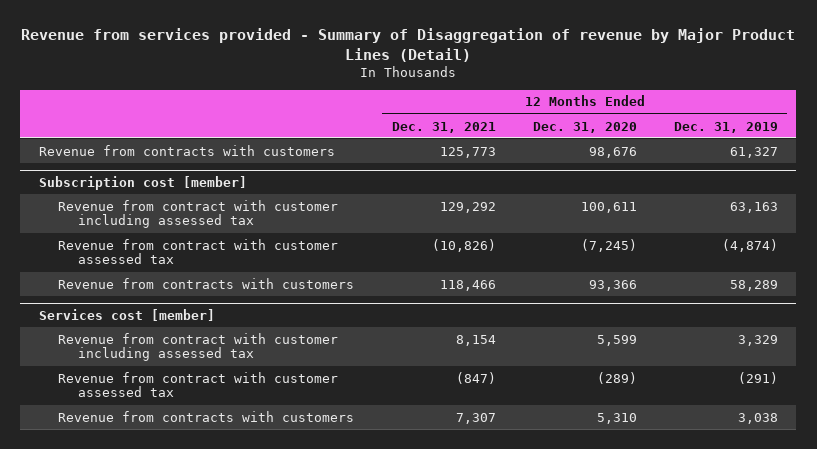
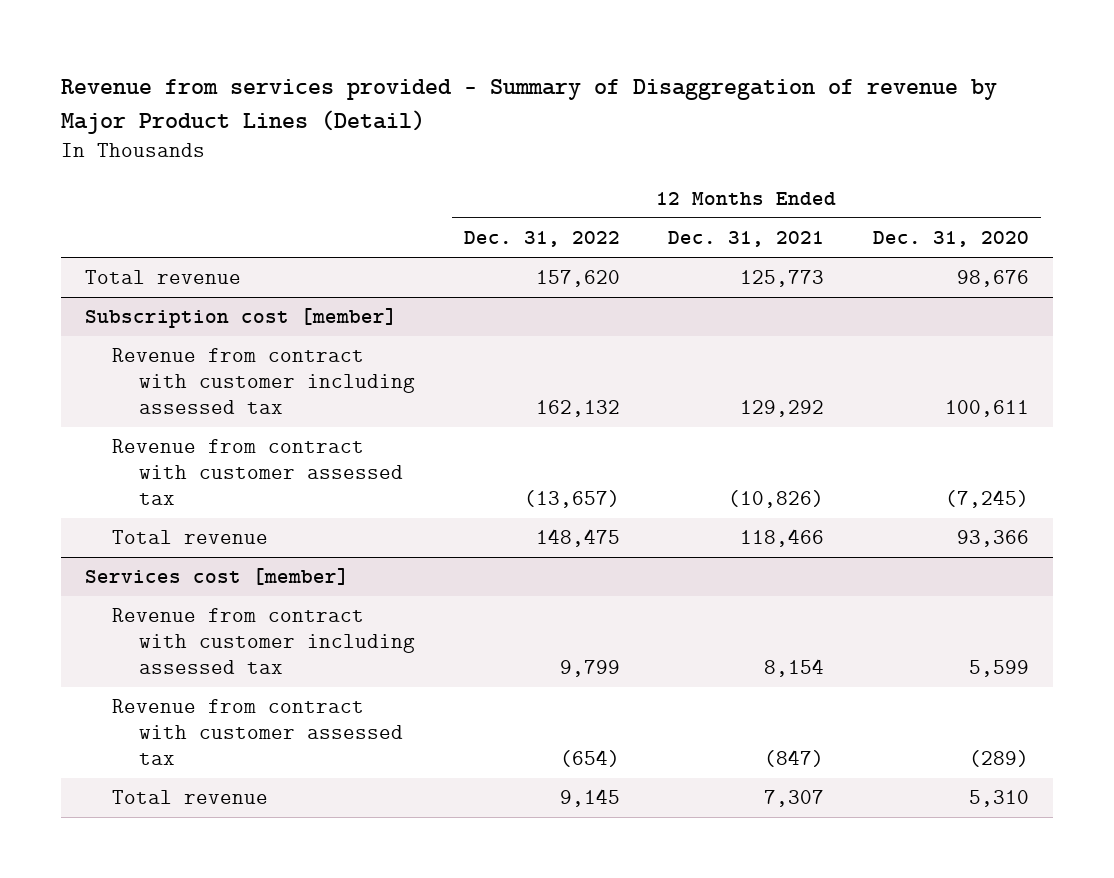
[673,121,778,133] Dec. 31, 2019 -> none
none -> [463,231,620,248] Dec. 31, 2022
[38,144,335,156] Revenue from contracts with customers -> [85,270,242,285] Total revenue
[58,277,355,289] Revenue from contracts with customers -> [112,530,269,545] Total revenue
[58,410,355,422] Revenue from contracts with customers -> [112,790,269,805] Total revenue

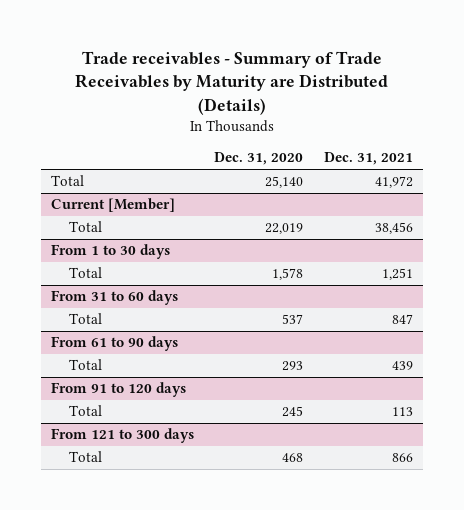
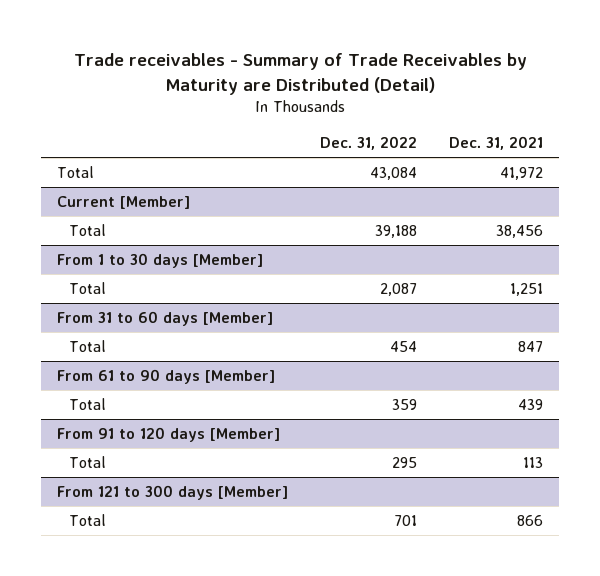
[74,50,388,115] Trade receivables - Summary of Trade Receivables by Maturity are Distributed (Details) -> [74,52,528,95] Trade receivables - Summary of Trade Receivables by Maturity are Distributed (Detail)
[214,152,304,166] Dec. 31, 2020 -> none
none -> [320,136,418,151] Dec. 31, 2022
[50,244,170,260] From 1 to 30 days -> [57,253,264,269] From 1 to 30 days [Member]
[50,290,178,306] From 31 to 60 days -> [57,311,274,327] From 31 to 60 days [Member]
[50,336,178,352] From 61 to 90 days -> [57,369,276,385] From 61 to 90 days [Member]
[50,382,186,398] From 91 to 120 days -> [57,427,281,443] From 91 to 120 days [Member]
[50,428,194,444] From 121 to 300 days -> [57,485,289,501] From 121 to 300 days [Member]

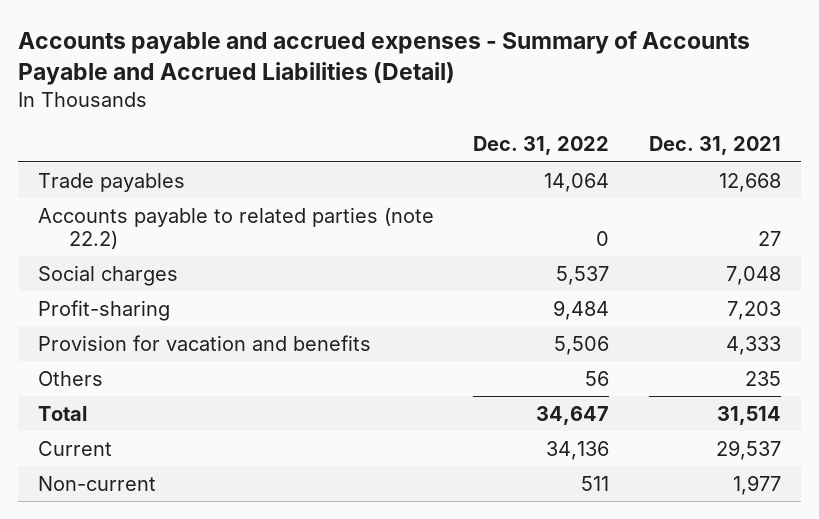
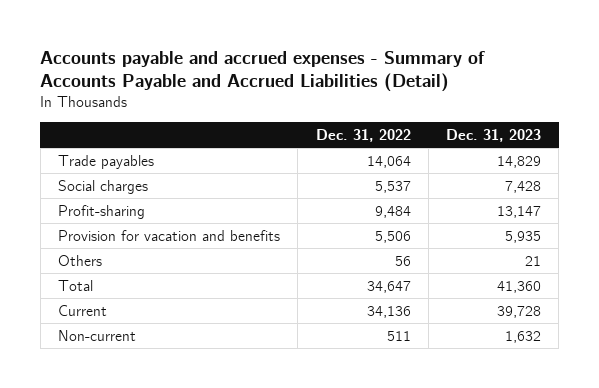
[648,136,781,156] Dec. 31, 2021 -> none
none -> [445,128,541,142] Dec. 31, 2023
[37,206,434,249] Accounts payable to related parties (note 22.2) -> none

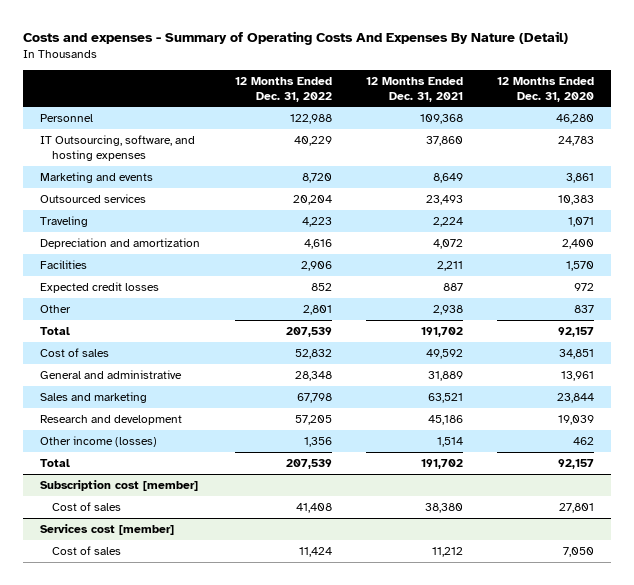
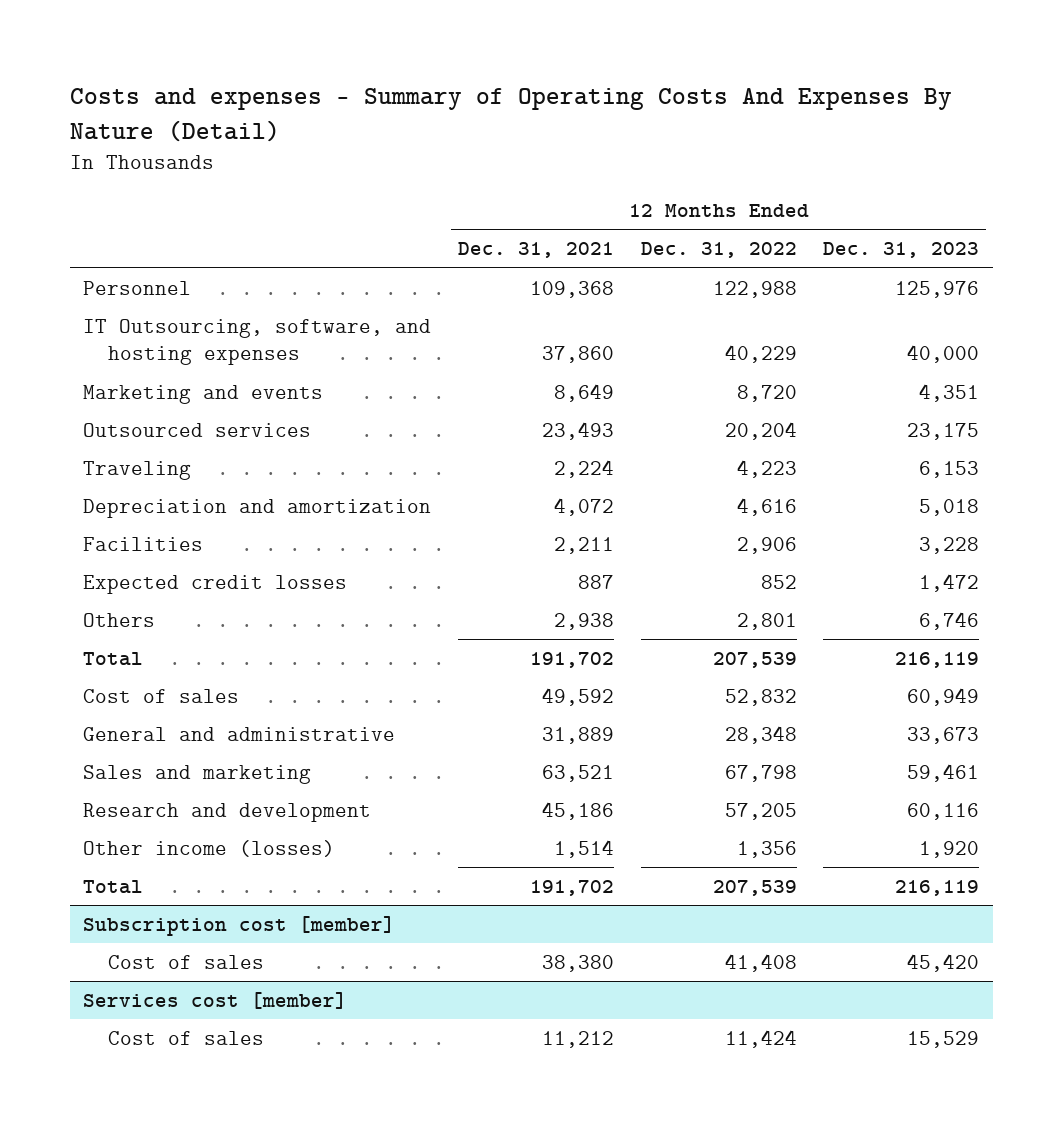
[496,76,594,102] 12 Months Ended Dec. 31, 2020 -> none
none -> [823,242,980,259] Dec. 31, 2023
[40,304,72,313] Other -> [83,612,156,627] Others

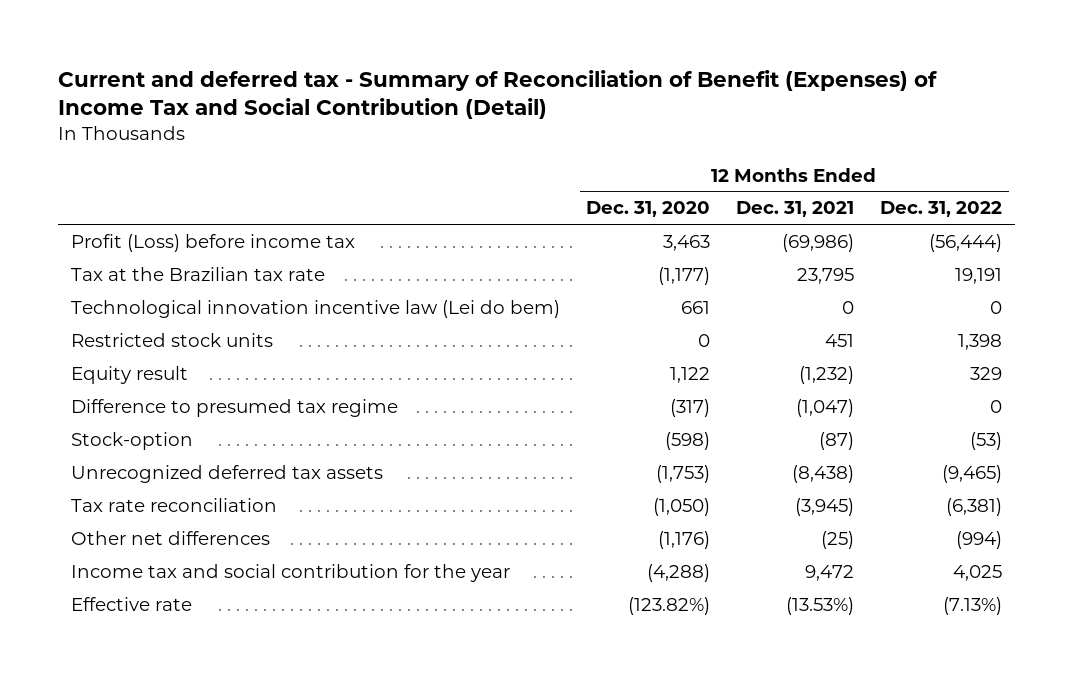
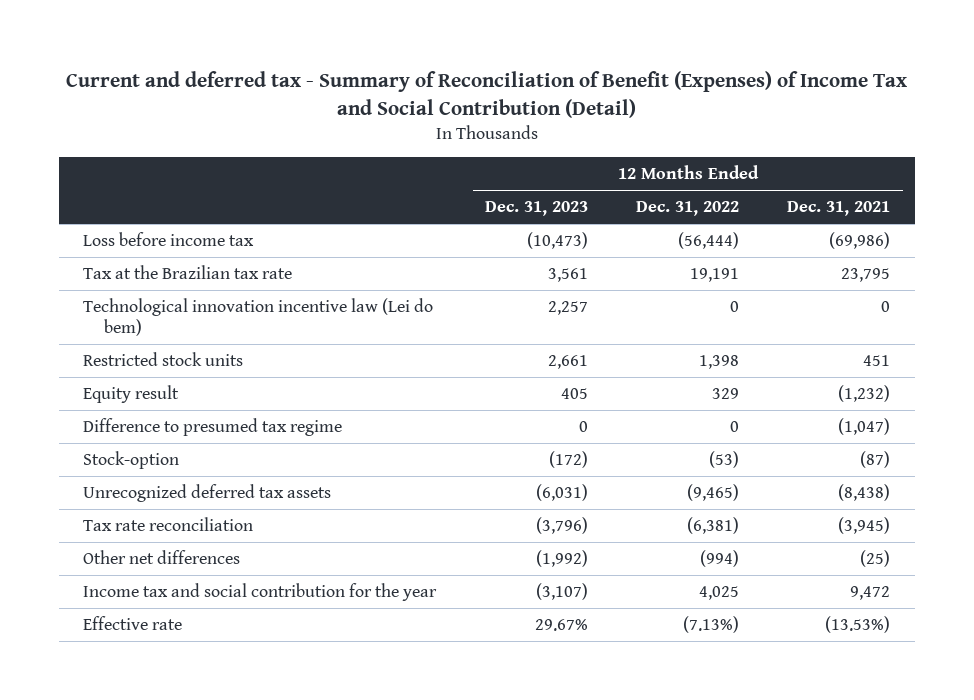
[586,201,711,218] Dec. 31, 2020 -> none
none -> [484,201,588,217] Dec. 31, 2023
[70,233,355,252] Profit (Loss) before income tax -> [83,232,255,247] Loss before income tax

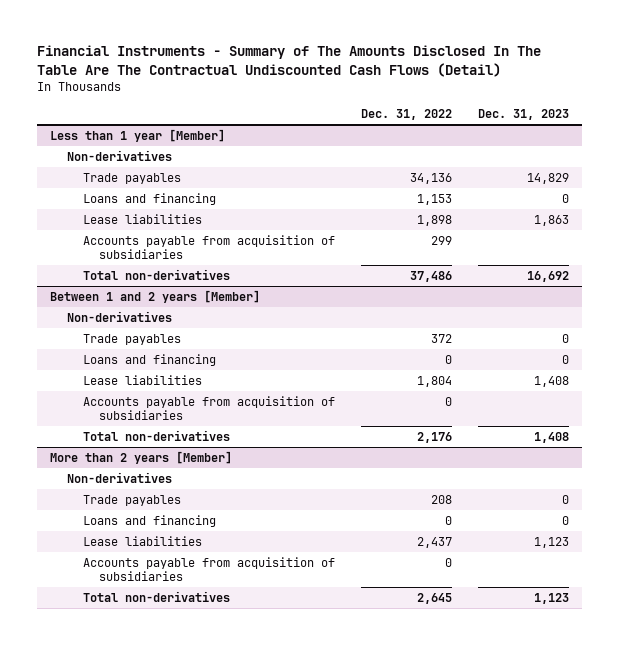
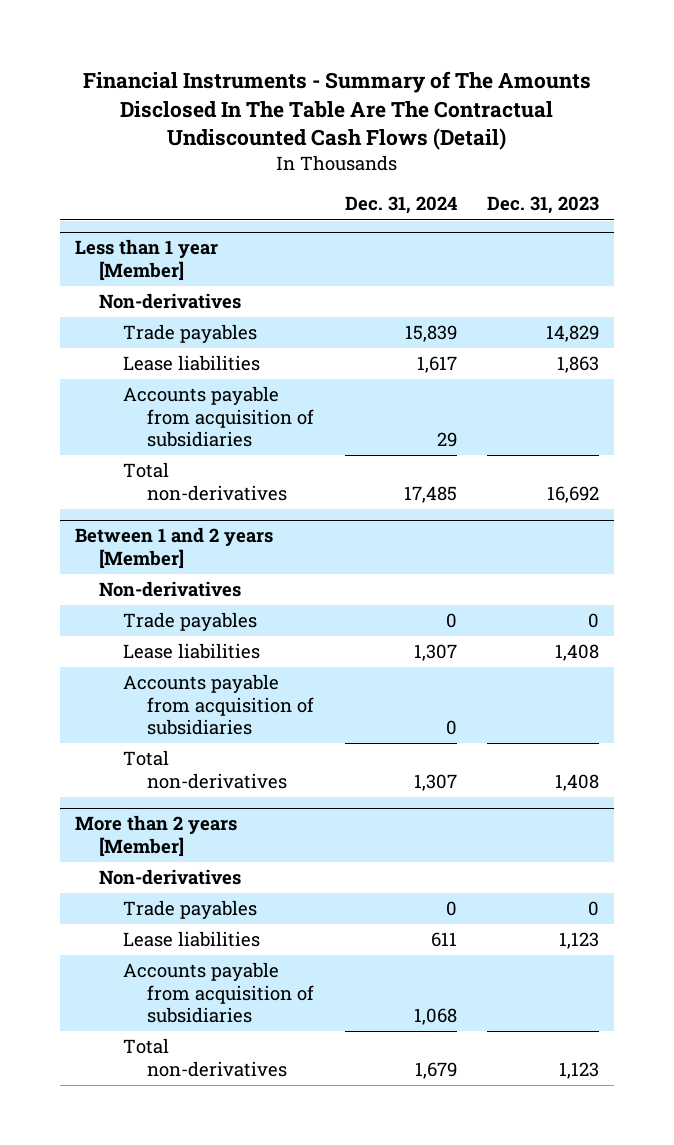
[360,109,452,121] Dec. 31, 2022 -> none
none -> [344,196,457,215] Dec. 31, 2024
[82,192,216,205] Loans and financing -> none
[82,353,216,366] Loans and financing -> none
[82,514,216,527] Loans and financing -> none

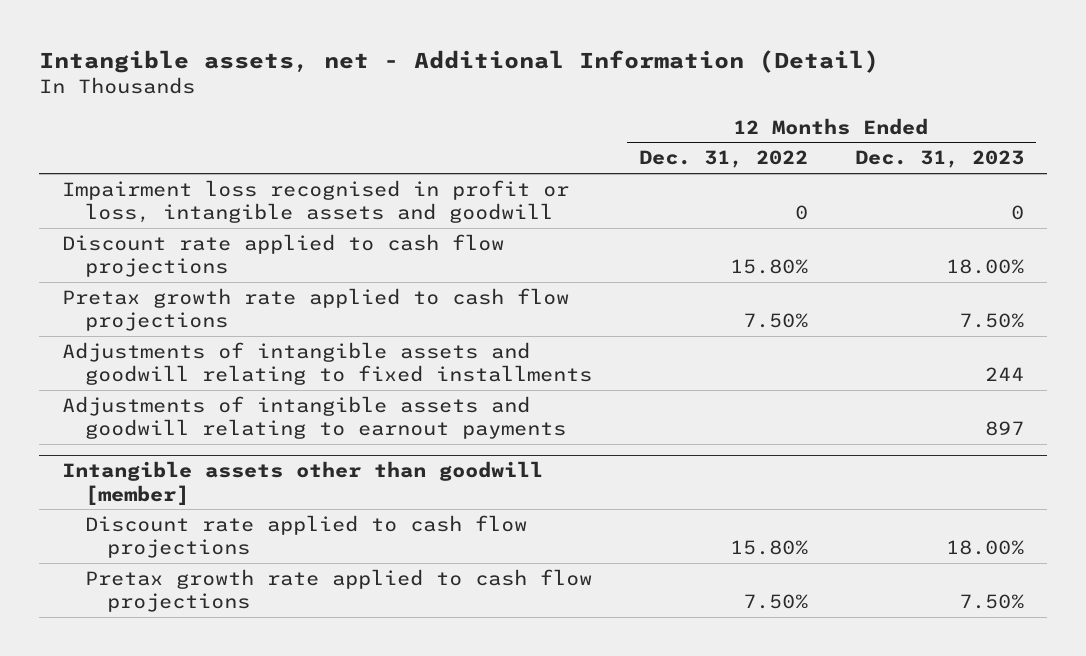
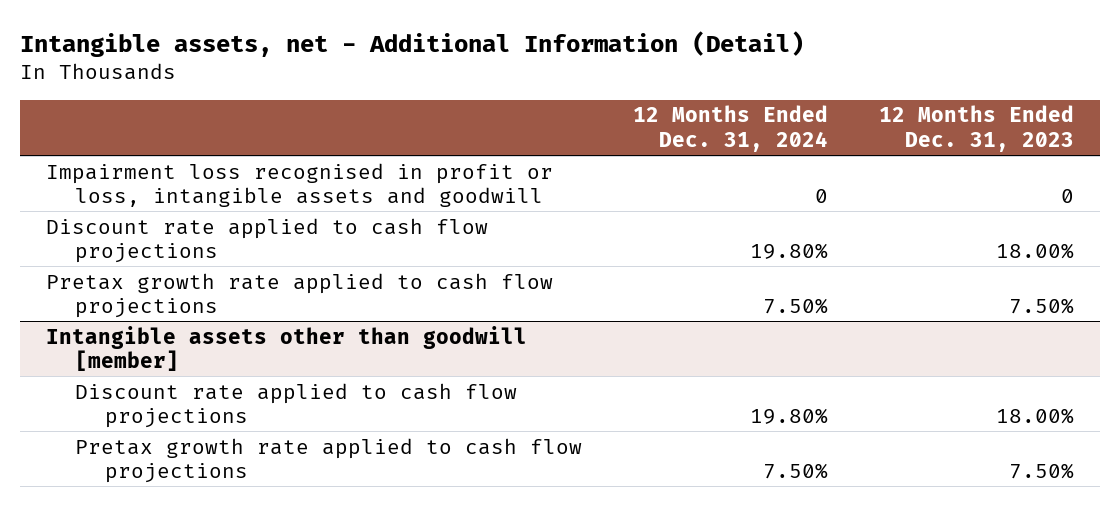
[638,150,808,169] Dec. 31, 2022 -> none
none -> [633,105,829,152] 12 Months Ended Dec. 31, 2024
[62,341,592,386] Adjustments of intangible assets and goodwill relating to fixed installments -> none
[62,395,566,440] Adjustments of intangible assets and goodwill relating to earnout payments -> none

